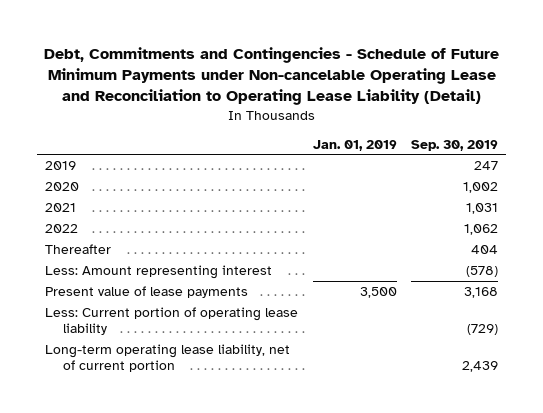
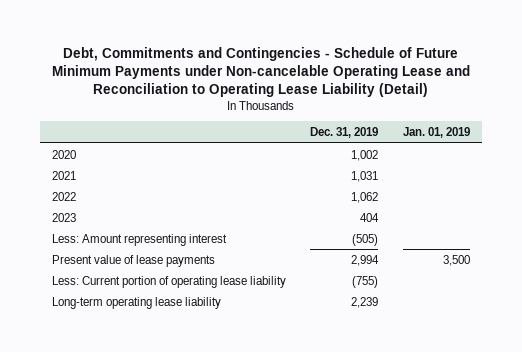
[411,139,499,151] Sep. 30, 2019 -> none
none -> [310,127,379,139] Dec. 31, 2019
[44,161,76,171] 2019 -> none
[44,244,111,255] Thereafter -> none
none -> [51,212,76,222] 2023
[44,344,290,373] Long-term operating lease liability, net of current portion -> [51,296,221,309] Long-term operating lease liability

